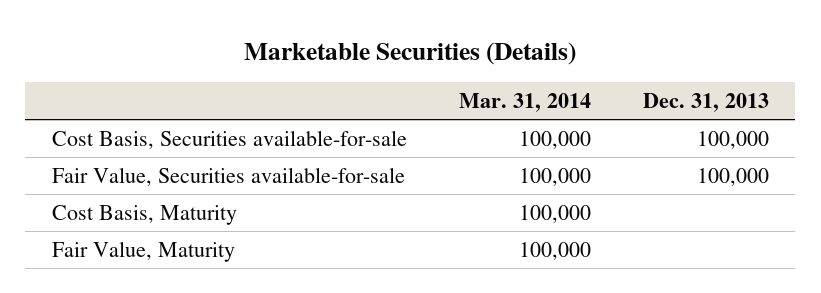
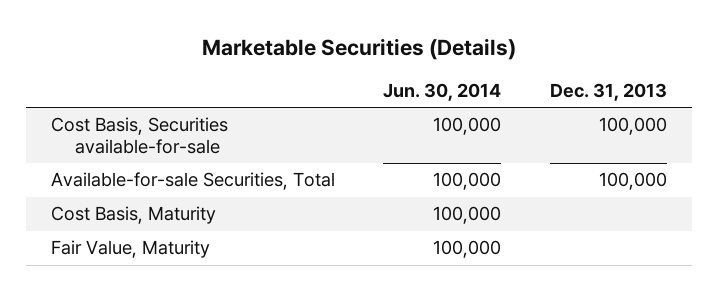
[458,92,591,112] Mar. 31, 2014 -> none
none -> [383,83,502,102] Jun. 30, 2014
[51,166,405,186] Fair Value, Securities available-for-sale -> [50,172,335,191] Available-for-sale Securities, Total

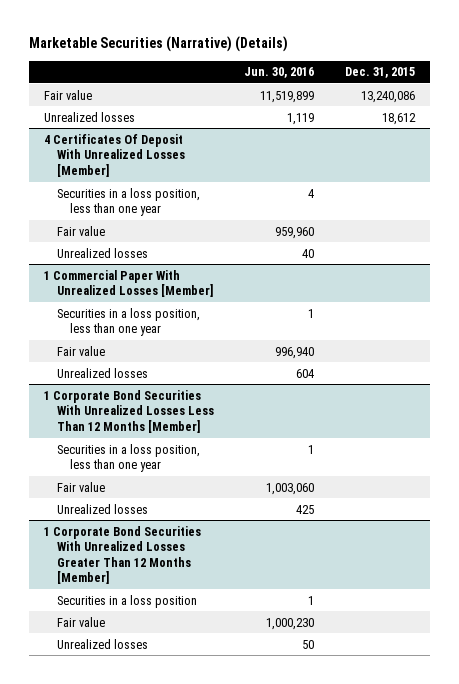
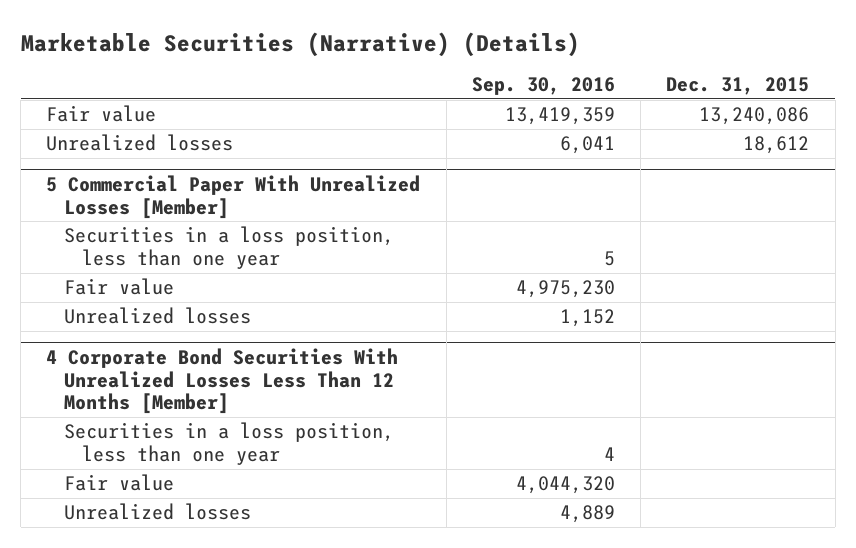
[244,67,315,79] Jun. 30, 2016 -> none
none -> [471,77,615,96] Sep. 30, 2016
[44,133,185,177] 4 Certificates Of Deposit With Unrealized Losses [Member] -> none
[56,187,200,217] Securities in a loss position, less than one year -> none
[56,225,105,236] Fair value -> none
[56,247,148,258] Unrealized losses -> none
[44,269,213,298] 1 Commercial Paper With Unrealized Losses [Member] -> [46,174,421,219] 5 Commercial Paper With Unrealized Losses [Member]
[44,389,214,433] 1 Corporate Bond Securities With Unrealized Losses Less Than 12 Months [Member] -> [46,347,399,415] 4 Corporate Bond Securities With Unrealized Losses Less Than 12 Months [Member]
[44,525,202,585] 1 Corporate Bond Securities With Unrealized Losses Greater Than 12 Months [Member] -> none
[56,594,197,608] Securities in a loss position -> none
[56,616,105,627] Fair value -> none
[56,638,148,649] Unrealized losses -> none

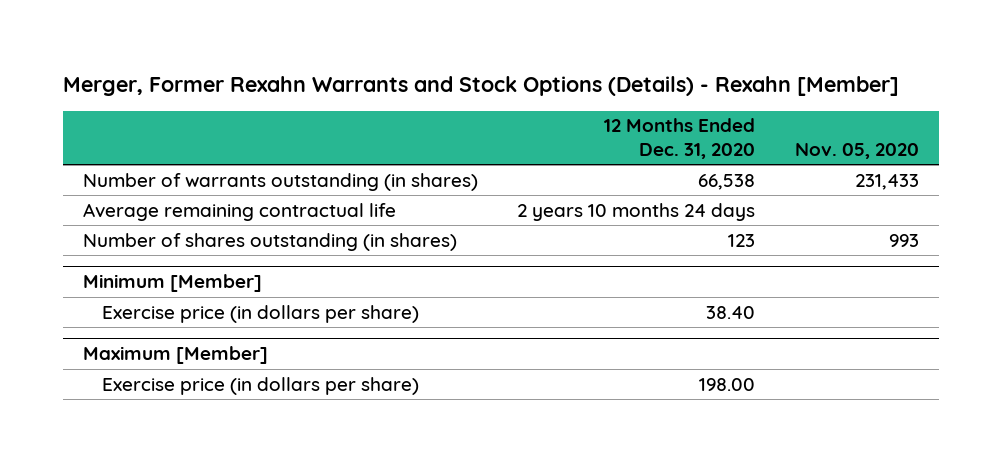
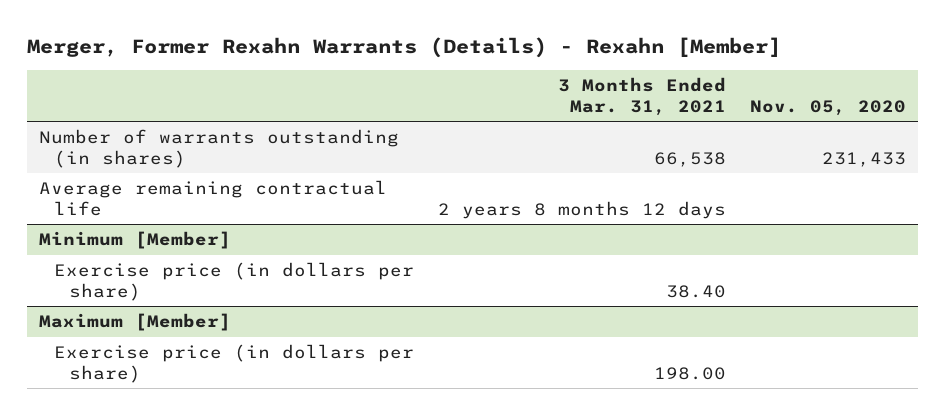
[62,75,899,96] Merger, Former Rexahn Warrants and Stock Options (Details) - Rexahn [Member] -> [27,37,782,59] Merger, Former Rexahn Warrants (Details) - Rexahn [Member]
[604,118,756,160] 12 Months Ended Dec. 31, 2020 -> none
none -> [558,77,727,116] 3 Months Ended Mar. 31, 2021
[82,232,457,251] Number of shares outstanding (in shares) -> none

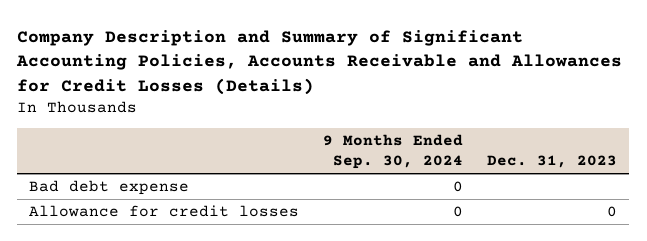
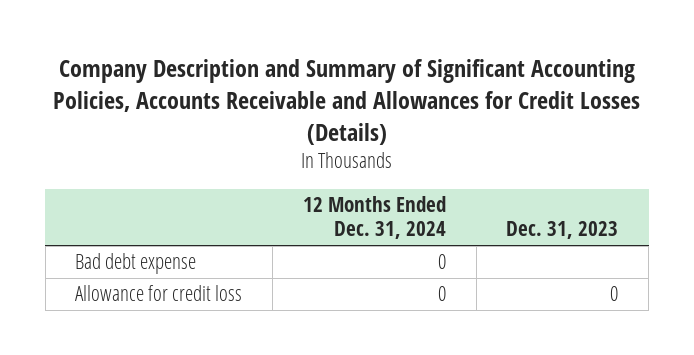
[323,133,464,170] 9 Months Ended Sep. 30, 2024 -> none
none -> [302,196,446,240] 12 Months Ended Dec. 31, 2024
[29,205,300,218] Allowance for credit losses -> [75,285,243,302] Allowance for credit loss

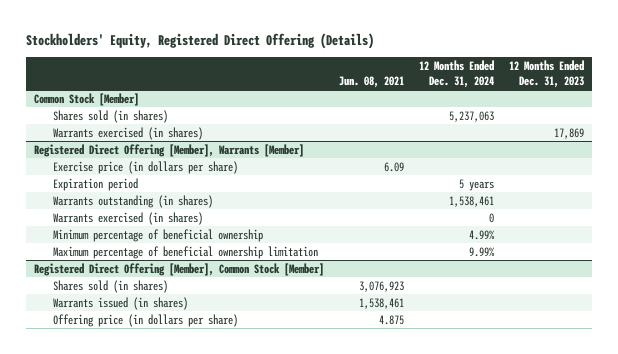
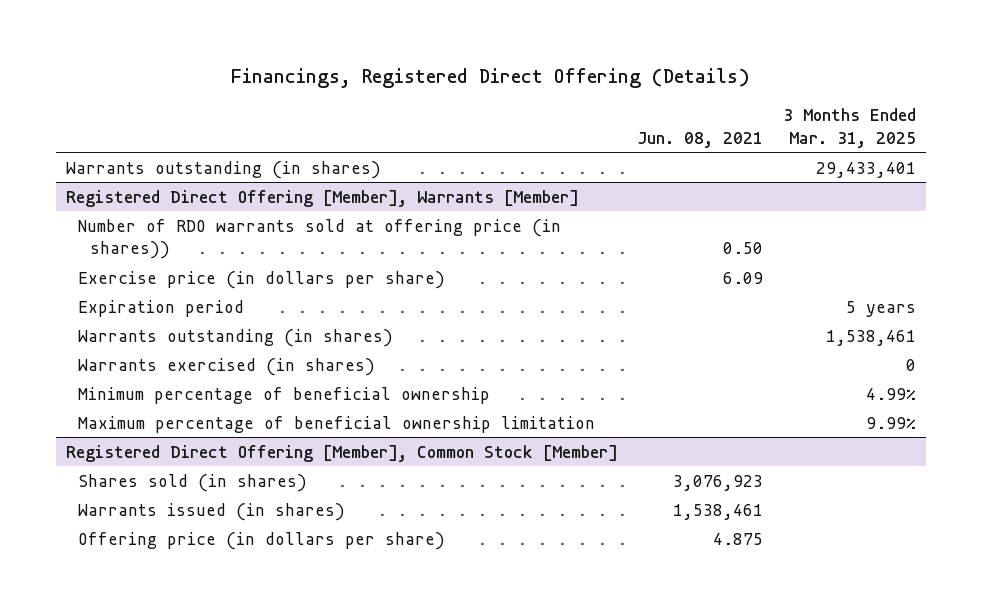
[26,33,375,50] Stockholders' Equity, Registered Direct Offering (Details) -> [230,67,750,88] Financings, Registered Direct Offering (Details)
[419,60,495,88] 12 Months Ended Dec. 31, 2024 -> none
[509,60,585,88] 12 Months Ended Dec. 31, 2023 -> none
none -> [782,108,916,148] 3 Months Ended Mar. 31, 2025
[33,93,139,107] Common Stock [Member] -> none
[53,110,169,124] Shares sold (in shares) -> none
[53,127,204,141] Warrants exercised (in shares) -> none
none -> [65,160,381,179] Warrants outstanding (in shares)
none -> [77,218,561,260] Number of RDO warrants sold at offering price (in shares))

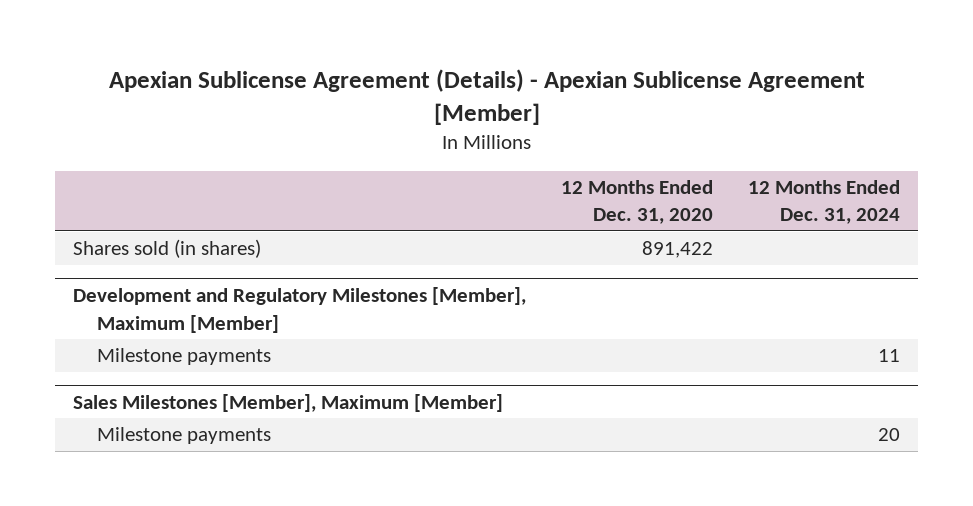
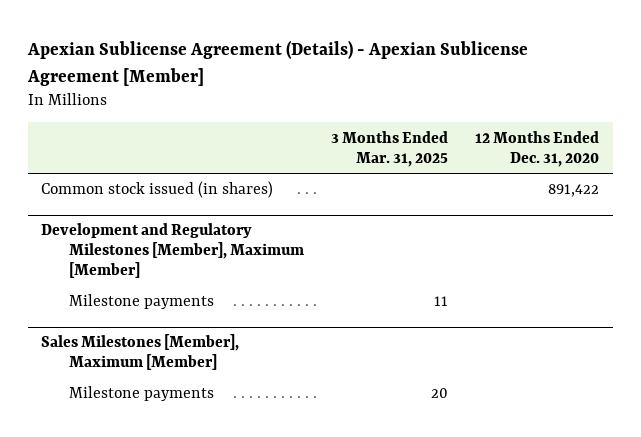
[748,179,901,225] 12 Months Ended Dec. 31, 2024 -> none
none -> [331,130,449,167] 3 Months Ended Mar. 31, 2025
[72,239,261,259] Shares sold (in shares) -> [41,181,274,199] Common stock issued (in shares)

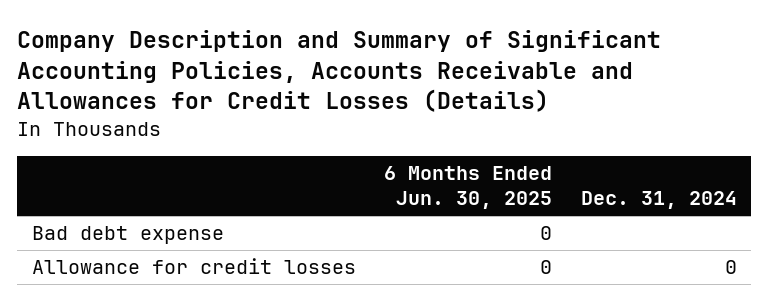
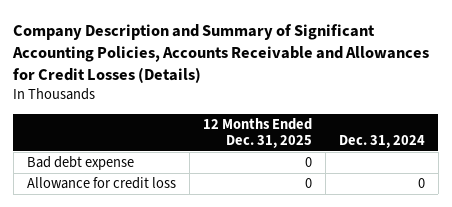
[384,165,553,210] 6 Months Ended Jun. 30, 2025 -> none
none -> [202,117,312,149] 12 Months Ended Dec. 31, 2025
[31,258,356,275] Allowance for credit losses -> [26,177,176,190] Allowance for credit loss

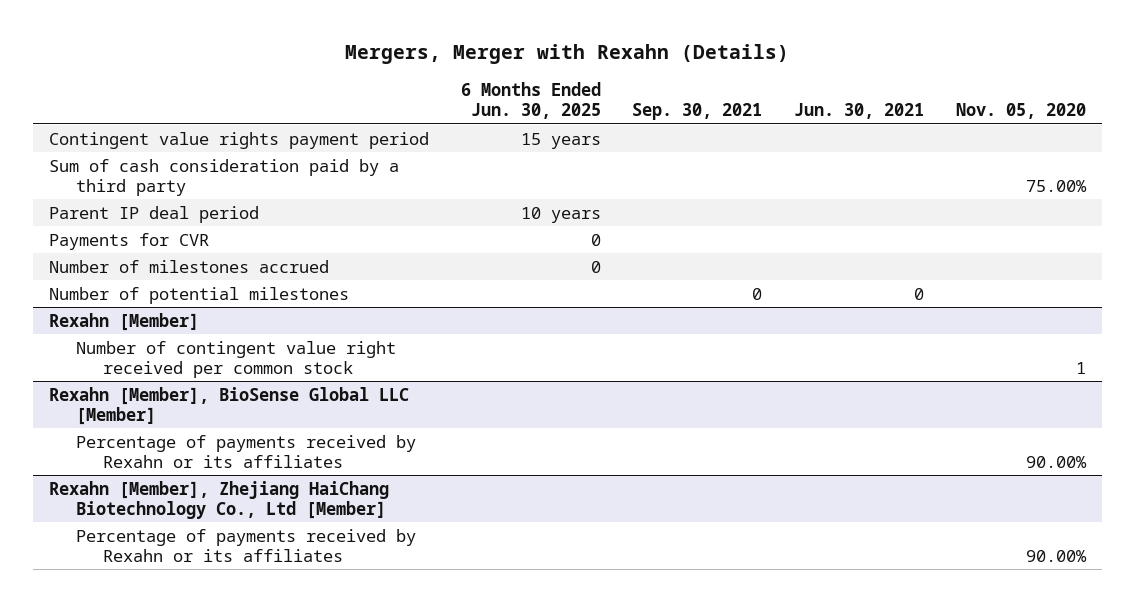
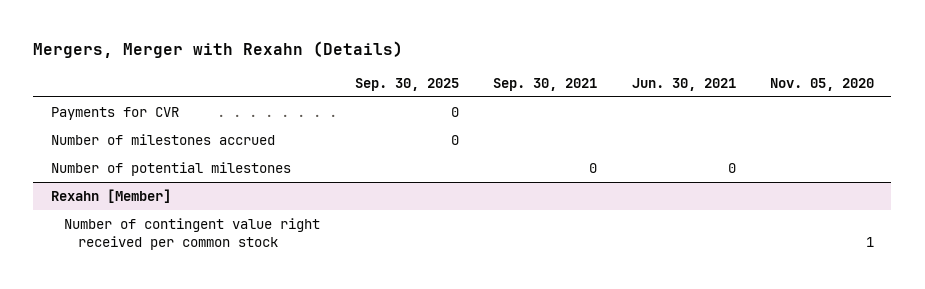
[460,81,601,120] 6 Months Ended Jun. 30, 2025 -> none
none -> [354,78,459,92] Sep. 30, 2025
[48,131,429,149] Contingent value rights payment period -> none
[48,158,399,196] Sum of cash consideration paid by a third party -> none
[48,205,259,223] Parent IP deal period -> none
[48,386,409,425] Rexahn [Member], BioSense Global LLC [Member] -> none
[75,434,416,468] Percentage of payments received by Rexahn or its affiliates -> none
[48,480,389,519] Rexahn [Member], Zhejiang HaiChang Biotechnology Co., Ltd [Member] -> none
[75,528,416,562] Percentage of payments received by Rexahn or its affiliates -> none

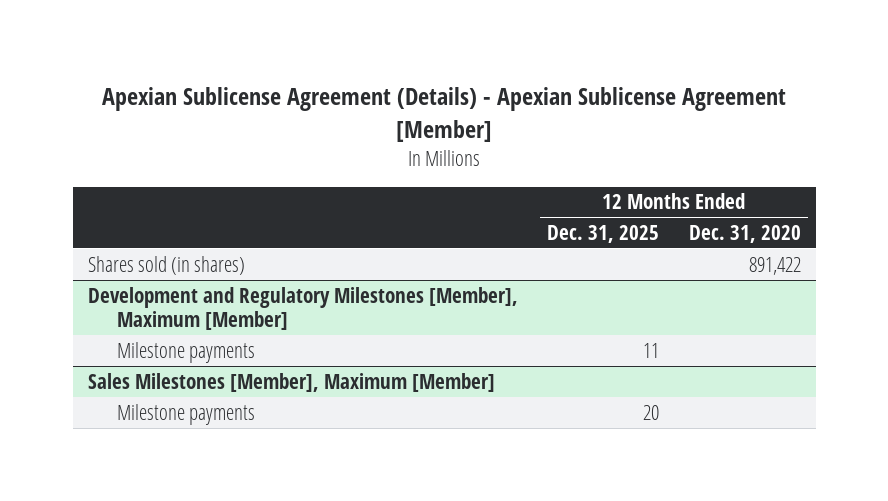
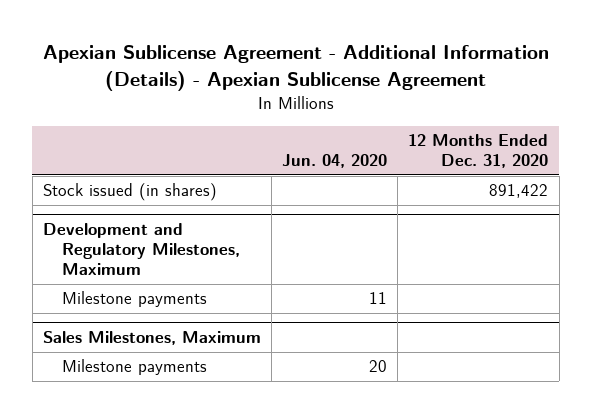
[102,87,787,142] Apexian Sublicense Agreement (Details) - Apexian Sublicense Agreement [Member] -> [42,44,549,91] Apexian Sublicense Agreement - Additional Information (Details) - Apexian Sublicense Agreement
[547,224,660,243] Dec. 31, 2025 -> none
none -> [282,154,388,169] Jun. 04, 2020
[87,255,245,275] Shares sold (in shares) -> [43,183,218,202] Stock issued (in shares)
[87,286,518,331] Development and Regulatory Milestones [Member], Maximum [Member] -> [43,223,241,276] Development and Regulatory Milestones, Maximum
[87,372,495,392] Sales Milestones [Member], Maximum [Member] -> [43,331,262,346] Sales Milestones, Maximum

